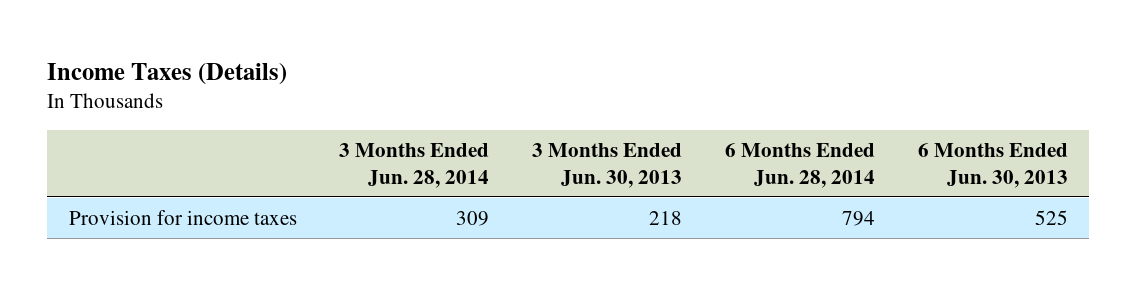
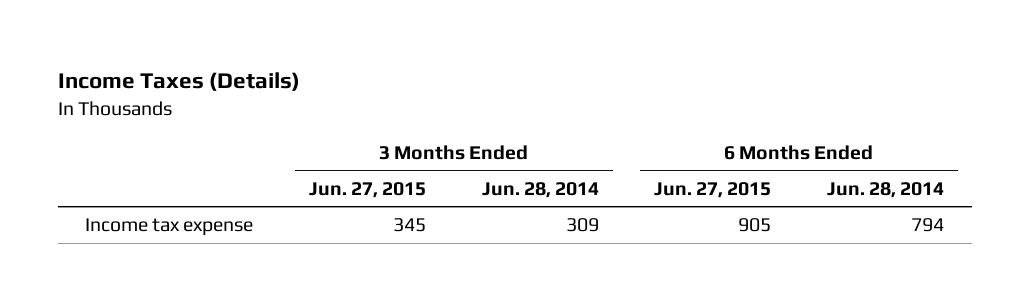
[532,142,683,188] 3 Months Ended Jun. 30, 2013 -> none
[917,142,1068,188] 6 Months Ended Jun. 30, 2013 -> none
none -> [309,181,427,198] Jun. 27, 2015
none -> [654,181,772,198] Jun. 27, 2015
[68,210,297,226] Provision for income taxes -> [85,218,254,237] Income tax expense

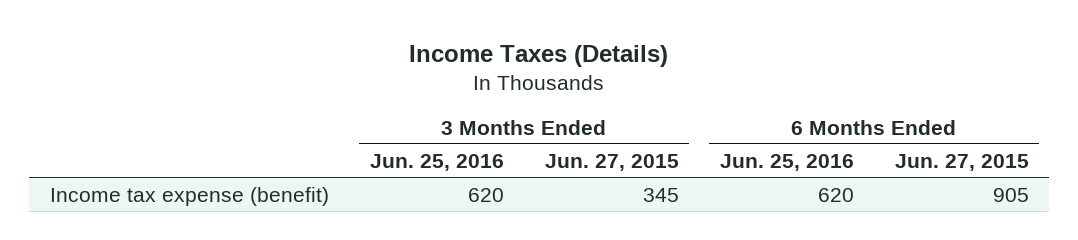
[481,181,599,198] Jun. 28, 2014 -> none
[826,181,944,198] Jun. 28, 2014 -> none
none -> [369,153,504,171] Jun. 25, 2016
none -> [719,153,854,171] Jun. 25, 2016
[85,218,254,237] Income tax expense -> [49,186,329,206] Income tax expense (benefit)

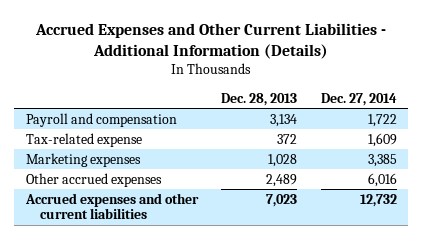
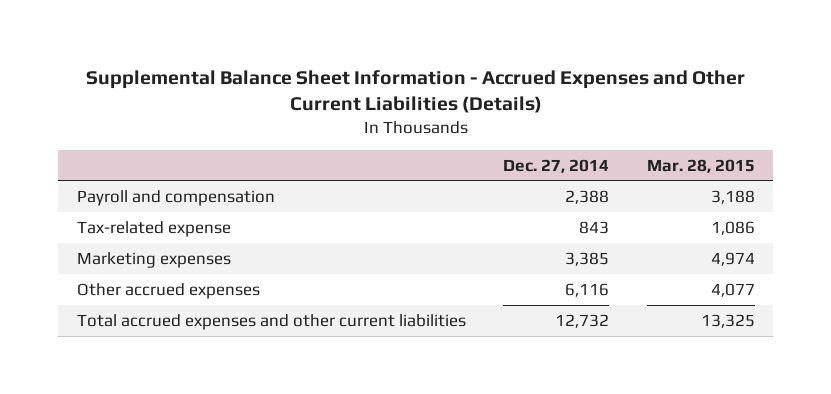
[35,23,387,60] Accrued Expenses and Other Current Liabilities - Additional Information (Details) -> [85,69,745,114] Supplemental Balance Sheet Information - Accrued Expenses and Other Current Liabilities (Details)
[221,92,298,106] Dec. 28, 2013 -> none
none -> [646,158,755,173] Mar. 28, 2015
[367,113,397,127] 1,722 -> [565,189,610,204] 2,388
[367,132,397,147] 1,609 -> [579,220,610,234] 843
[367,172,397,187] 6,016 -> [565,282,610,297] 6,116
[24,192,199,220] Accrued expenses and other current liabilities -> [76,313,466,330] Total accrued expenses and other current liabilities

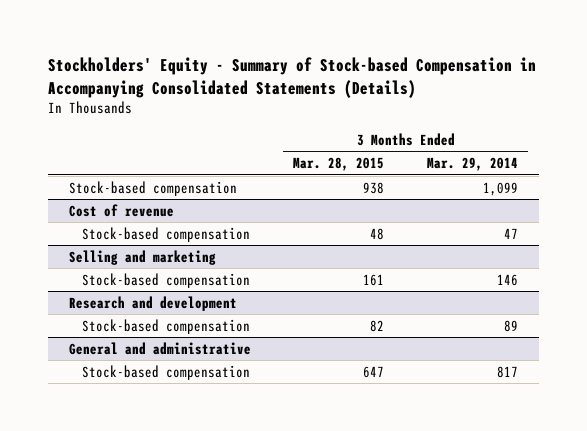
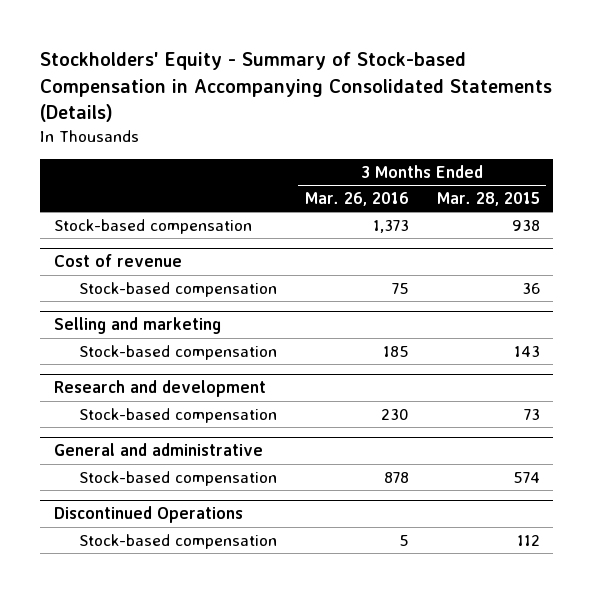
[426,157,518,172] Mar. 29, 2014 -> none
none -> [304,192,409,207] Mar. 26, 2016
[370,227,385,240] 48 -> [521,282,540,294] 36
[363,273,385,286] 161 -> [513,345,540,357] 143
[370,319,385,332] 82 -> [523,408,540,420] 73
[363,365,385,378] 647 -> [512,471,540,483] 574
none -> [53,506,243,524] Discontinued Operations
none -> [79,533,278,549] Stock-based compensation

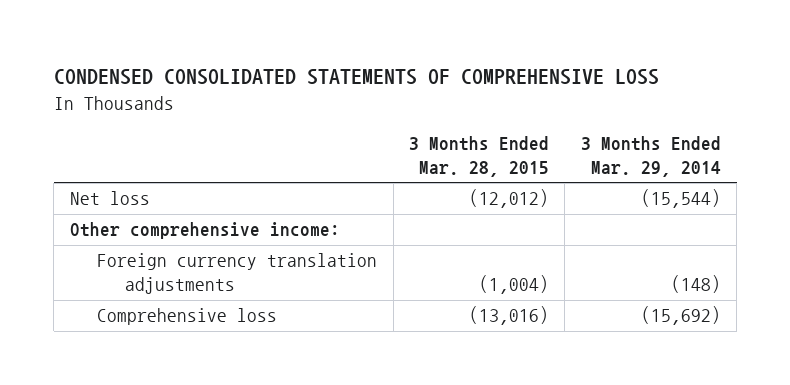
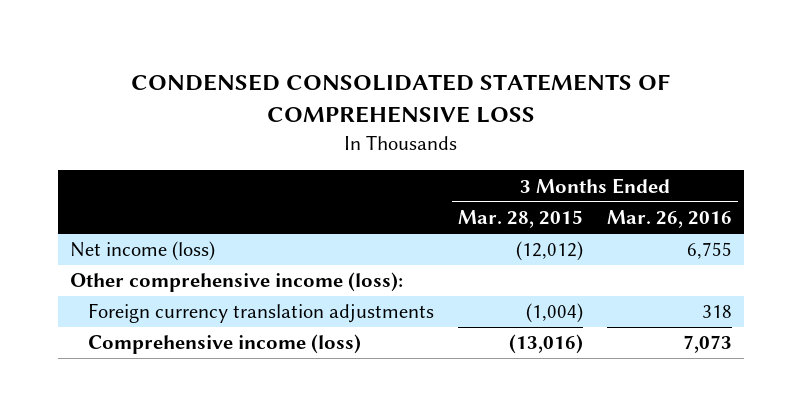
[580,136,721,178] 3 Months Ended Mar. 29, 2014 -> none
none -> [607,210,733,229] Mar. 26, 2016
[69,191,150,206] Net loss -> [70,241,216,262] Net income (loss)
[69,222,340,240] Other comprehensive income: -> [70,272,404,293] Other comprehensive income (loss):
[97,308,278,326] Comprehensive loss -> [87,334,361,355] Comprehensive income (loss)

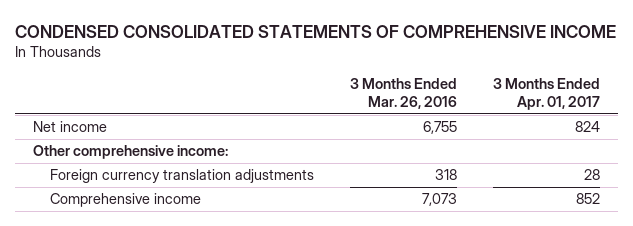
[131,73,671,123] CONDENSED CONSOLIDATED STATEMENTS OF COMPREHENSIVE LOSS -> [14,24,616,38] CONDENSED CONSOLIDATED STATEMENTS OF COMPREHENSIVE INCOME
[457,210,583,229] Mar. 28, 2015 -> none
none -> [493,78,601,111] 3 Months Ended Apr. 01, 2017
[70,241,216,262] Net income (loss) -> [32,121,107,133] Net income
[70,272,404,293] Other comprehensive income (loss): -> [32,145,228,160] Other comprehensive income:
[87,334,361,355] Comprehensive income (loss) -> [50,193,202,208] Comprehensive income

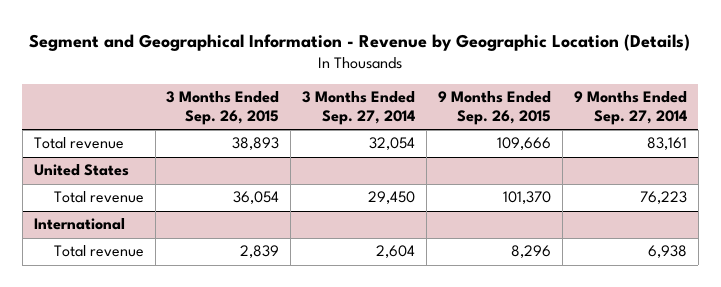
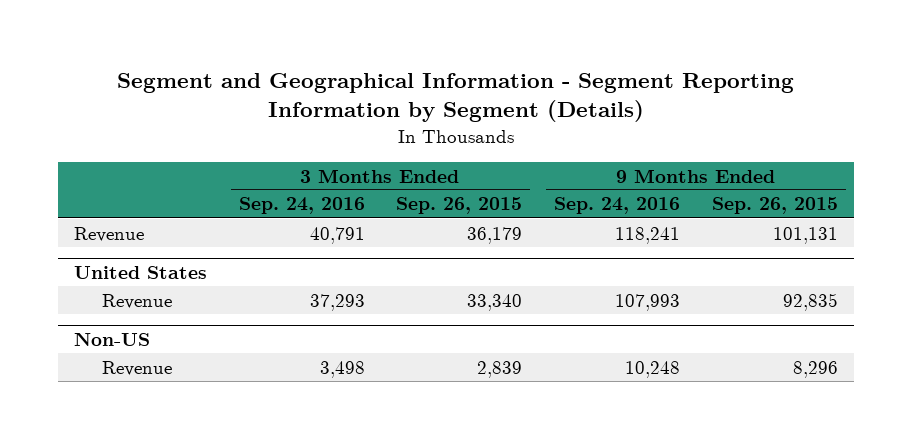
[29,33,691,51] Segment and Geographical Information - Revenue by Geographic Location (Details) -> [116,72,794,123] Segment and Geographical Information - Segment Reporting Information by Segment (Details)
[302,91,416,126] 3 Months Ended Sep. 27, 2014 -> none
[574,91,688,126] 9 Months Ended Sep. 27, 2014 -> none
none -> [238,197,365,215] Sep. 24, 2016
none -> [554,197,681,215] Sep. 24, 2016
[33,137,124,150] Total revenue -> [73,226,144,242] Revenue
[232,137,280,151] 38,893 -> [467,226,523,244] 36,179
[497,137,552,151] 109,666 -> [772,226,838,244] 101,131
[53,191,144,204] Total revenue -> [102,293,173,309] Revenue
[233,191,280,205] 36,054 -> [467,293,523,311] 33,340
[503,191,552,205] 101,370 -> [782,292,838,311] 92,835
[33,218,125,231] International -> [73,332,150,346] Non-US
[53,245,144,258] Total revenue -> [102,360,173,376] Revenue

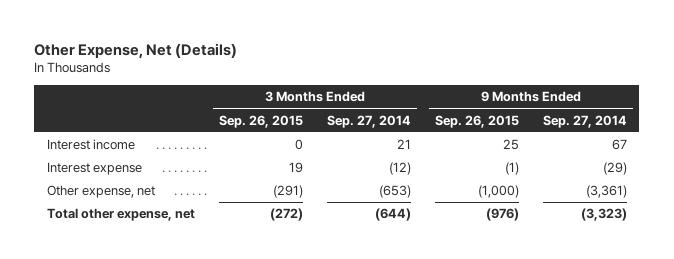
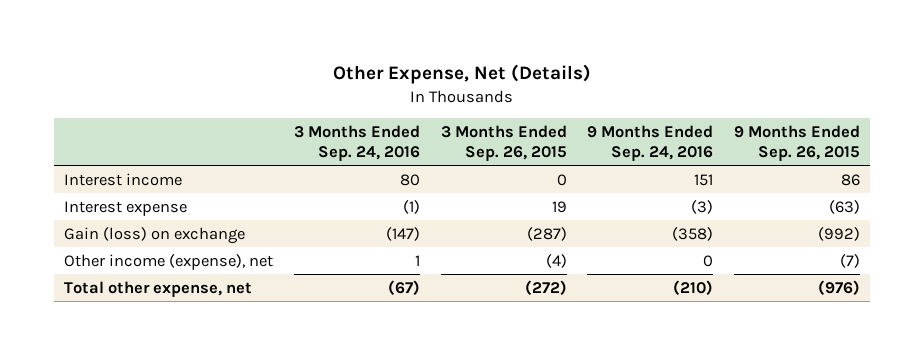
[326,114,411,128] Sep. 27, 2014 -> none
[543,114,628,128] Sep. 27, 2014 -> none
none -> [294,124,421,161] 3 Months Ended Sep. 24, 2016
none -> [587,124,714,161] 9 Months Ended Sep. 24, 2016
[503,139,520,151] 25 -> [841,173,861,186] 86
[505,162,520,176] (1) -> [829,199,861,214] (63)
none -> [64,226,246,244] Gain (loss) on exchange
[46,185,155,199] Other expense, net -> [64,253,274,270] Other income (expense), net
[272,185,303,199] (291) -> [545,253,567,268] (4)
[478,185,520,199] (1,000) -> [840,253,861,268] (7)

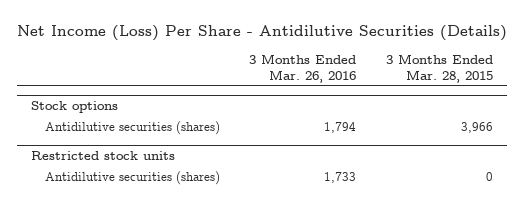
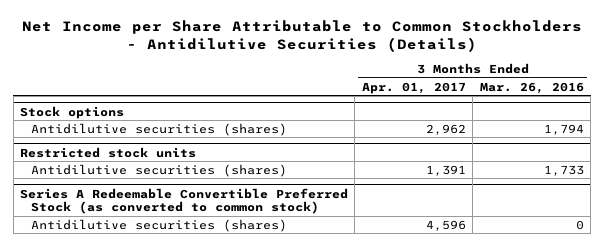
[16,25,507,42] Net Income (Loss) Per Share - Antidilutive Securities (Details) -> [21,19,582,52] Net Income per Share Attributable to Common Stockholders - Antidilutive Securities (Details)
[385,53,493,83] 3 Months Ended Mar. 28, 2015 -> none
none -> [361,81,466,94] Apr. 01, 2017
none -> [19,187,348,215] Series A Redeemable Convertible Preferred Stock (as converted to common stock)
none -> [30,218,287,232] Antidilutive securities (shares)

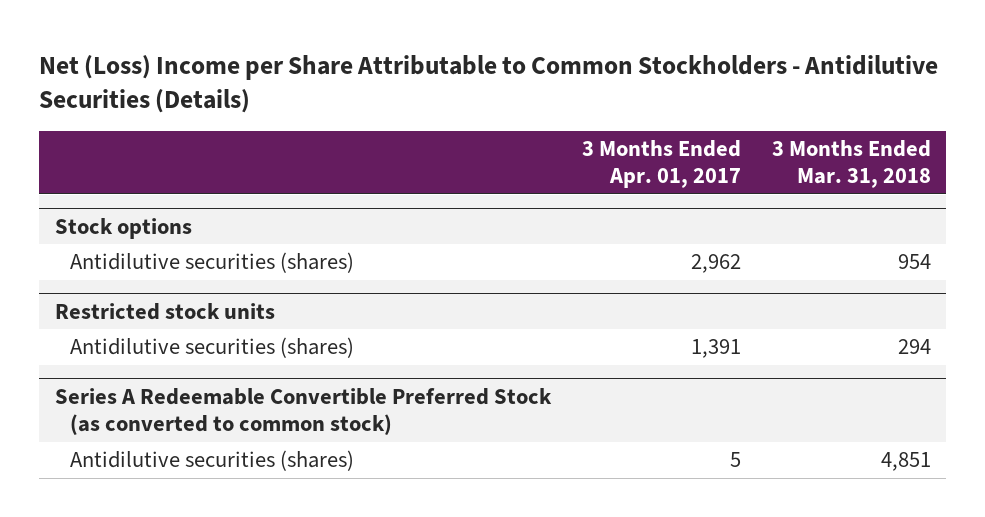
[21,19,582,52] Net Income per Share Attributable to Common Stockholders - Antidilutive Securities (Details) -> [39,54,939,114] Net (Loss) Income per Share Attributable to Common Stockholders - Antidilutive Securities (Details)
[479,81,584,94] Mar. 26, 2016 -> none
none -> [771,139,931,189] 3 Months Ended Mar. 31, 2018
[425,219,466,231] 4,596 -> [729,452,741,468] 5

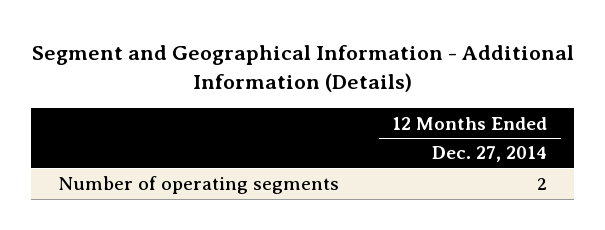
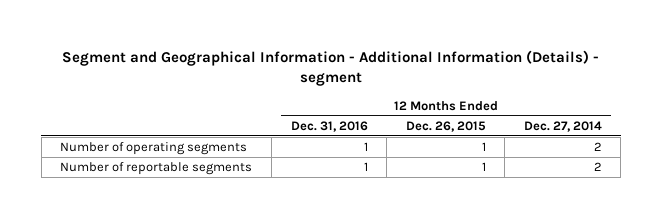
[31,45,574,93] Segment and Geographical Information - Additional Information (Details) -> [62,49,600,87] Segment and Geographical Information - Additional Information (Details) - segment
none -> [290,120,368,132] Dec. 31, 2016
none -> [405,120,486,132] Dec. 26, 2015
none -> [60,162,253,176] Number of reportable segments

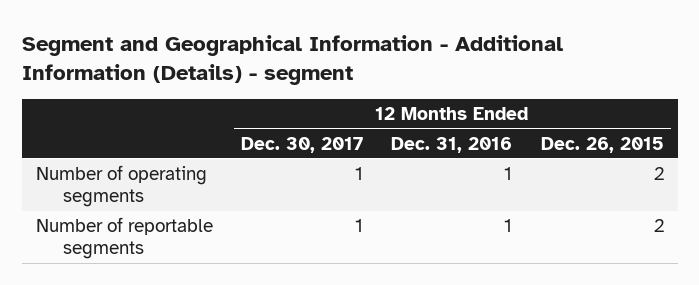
[523,120,602,132] Dec. 27, 2014 -> none
none -> [241,136,364,153] Dec. 30, 2017
[481,142,486,152] 1 -> [653,167,664,181] 2
[481,162,486,172] 1 -> [653,219,664,233] 2

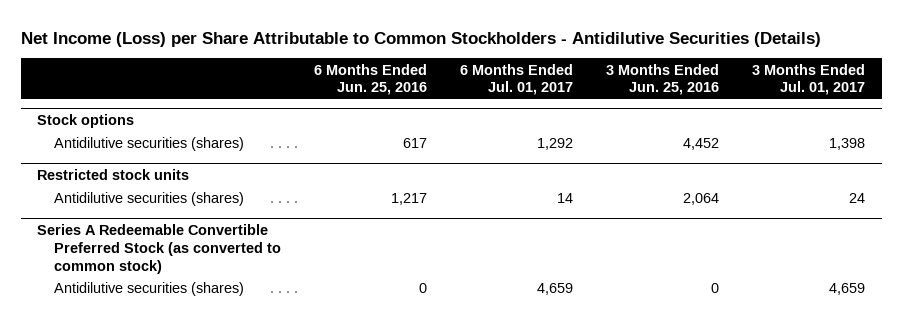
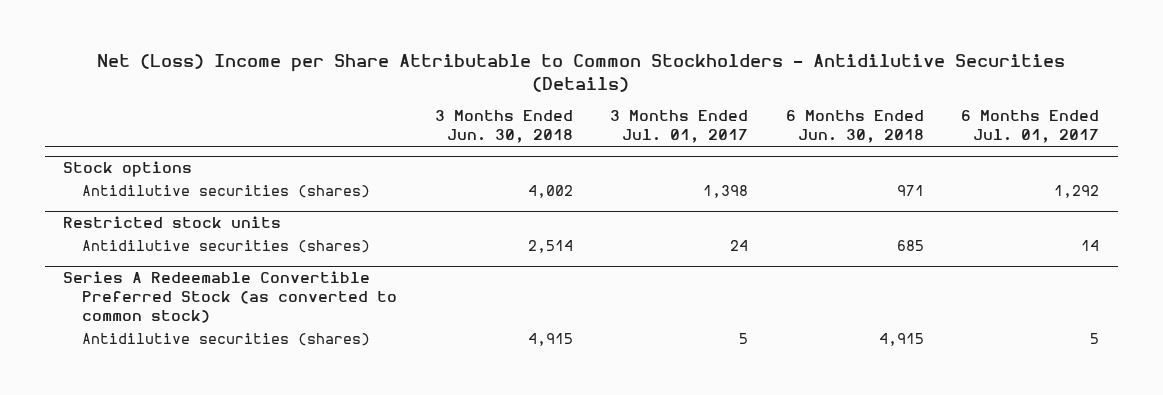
[20,31,821,47] Net Income (Loss) per Share Attributable to Common Stockholders - Antidilutive Securities (Details) -> [97,54,1066,92] Net (Loss) Income per Share Attributable to Common Stockholders - Antidilutive Securities (Details)
[314,63,428,96] 6 Months Ended Jun. 25, 2016 -> none
[606,63,720,96] 3 Months Ended Jun. 25, 2016 -> none
none -> [434,110,573,144] 3 Months Ended Jun. 30, 2018
none -> [785,110,924,144] 6 Months Ended Jun. 30, 2018
[537,283,574,296] 4,659 -> [1090,332,1100,344] 5
[829,283,866,296] 4,659 -> [739,332,749,344] 5

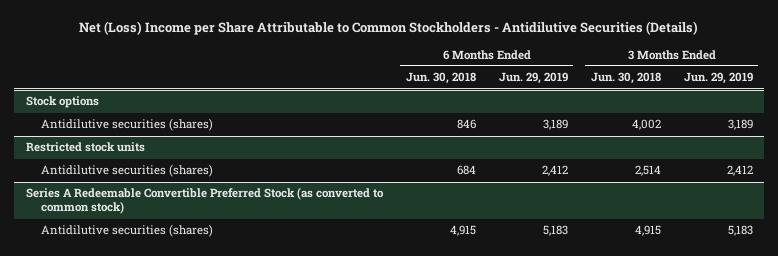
[610,110,749,144] 3 Months Ended Jul. 01, 2017 -> none
[961,110,1100,144] 6 Months Ended Jul. 01, 2017 -> none
none -> [498,72,568,85] Jun. 29, 2019
none -> [683,72,753,85] Jun. 29, 2019
[896,184,924,196] 971 -> [456,119,476,130] 846
[896,239,924,251] 685 -> [456,165,476,176] 684

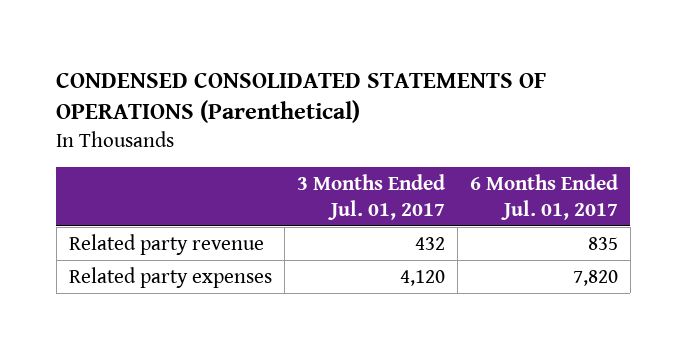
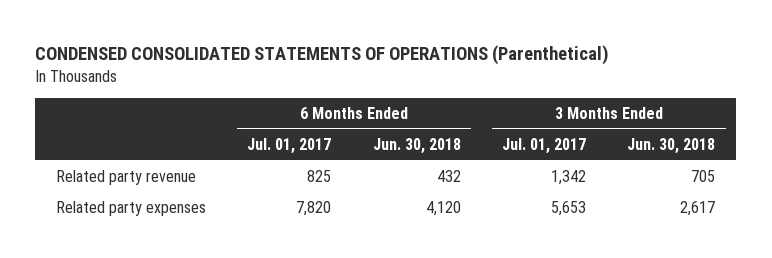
none -> [372,137,461,154] Jun. 30, 2018
none -> [627,137,716,154] Jun. 30, 2018
[414,236,445,250] 432 -> [551,170,587,186] 1,342
[587,236,618,250] 835 -> [307,170,332,183] 825
[399,269,445,286] 4,120 -> [551,201,587,217] 5,653

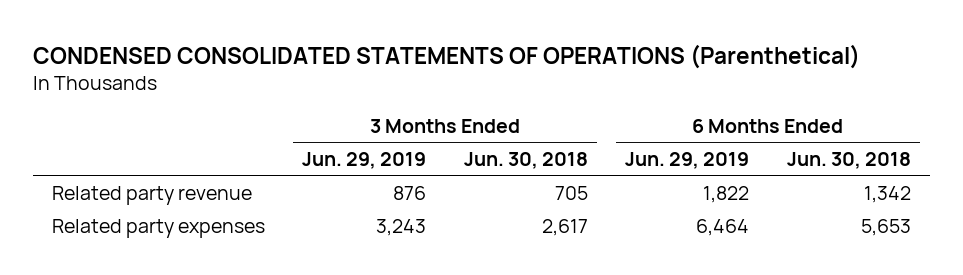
[247,137,332,154] Jul. 01, 2017 -> none
[502,137,587,154] Jul. 01, 2017 -> none
none -> [302,151,427,169] Jun. 29, 2019
none -> [625,151,750,169] Jun. 29, 2019
[436,170,461,183] 432 -> [863,185,911,203] 1,342
[425,201,461,217] 4,120 -> [860,218,911,236] 5,653

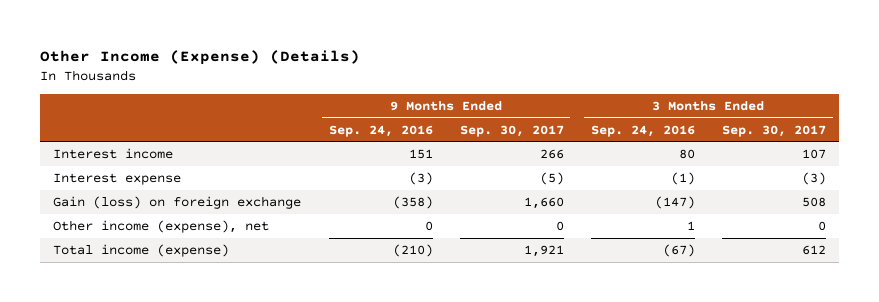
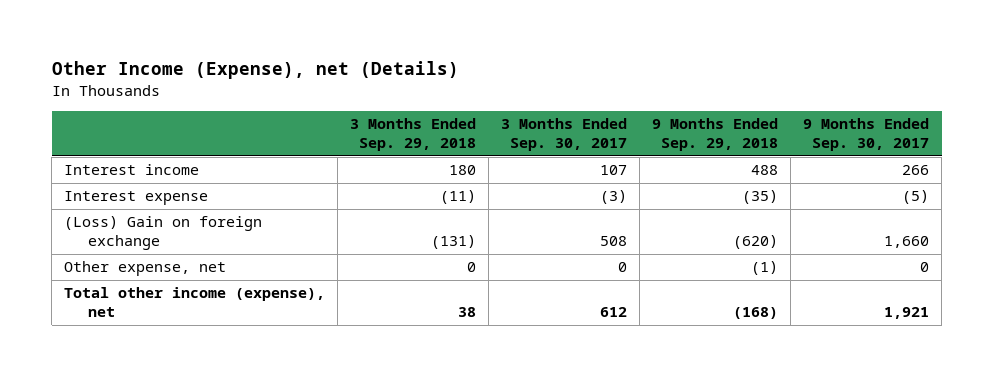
[39,50,360,66] Other Income (Expense) (Details) -> [51,61,459,80] Other Income (Expense), net (Details)
[328,124,433,137] Sep. 24, 2016 -> none
[590,124,695,137] Sep. 24, 2016 -> none
none -> [350,118,477,152] 3 Months Ended Sep. 29, 2018
none -> [652,118,779,152] 9 Months Ended Sep. 29, 2018
[53,195,302,209] Gain (loss) on foreign exchange -> [64,216,263,251] (Loss) Gain on foreign exchange
[53,219,270,233] Other income (expense), net -> [64,261,227,277] Other expense, net
[53,243,230,257] Total income (expense) -> [64,287,326,318] Total other income (expense), net

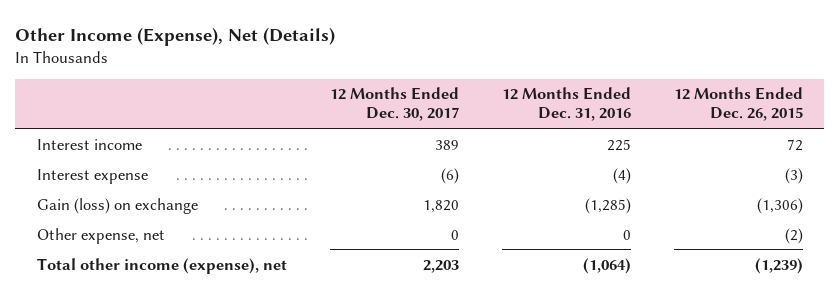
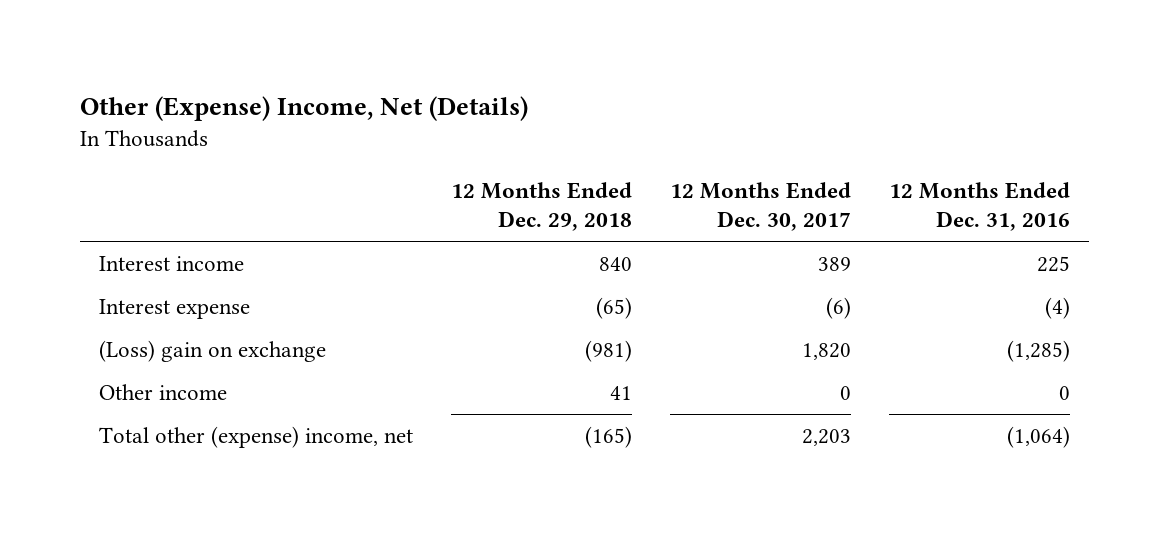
[15,26,336,46] Other Income (Expense), Net (Details) -> [79,96,528,122] Other (Expense) Income, Net (Details)
[673,87,803,122] 12 Months Ended Dec. 26, 2015 -> none
none -> [450,182,632,232] 12 Months Ended Dec. 29, 2018
[36,197,198,214] Gain (loss) on exchange -> [98,339,326,362] (Loss) gain on exchange
[36,227,165,244] Other expense, net -> [98,383,227,400] Other income
[36,257,287,274] Total other income (expense), net -> [98,425,413,448] Total other (expense) income, net

